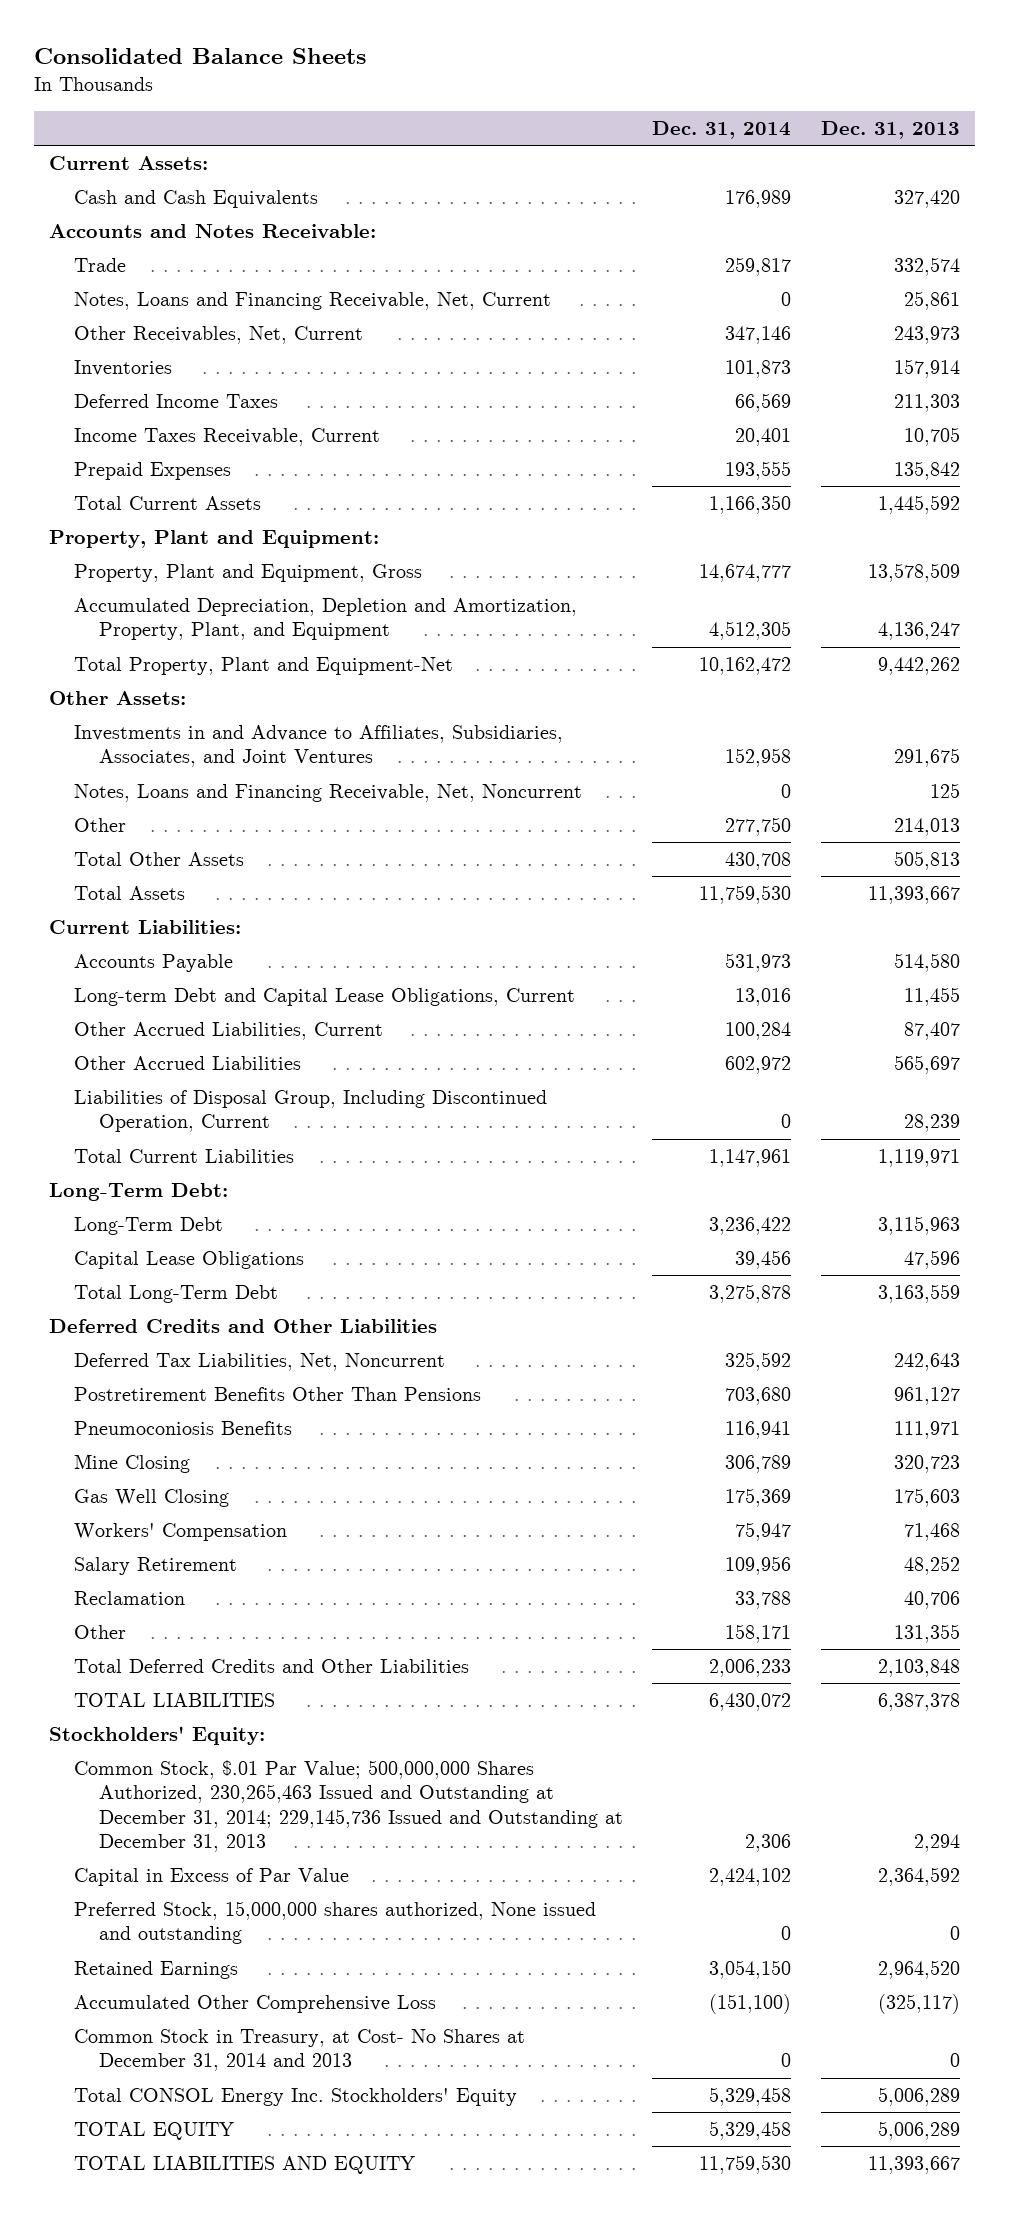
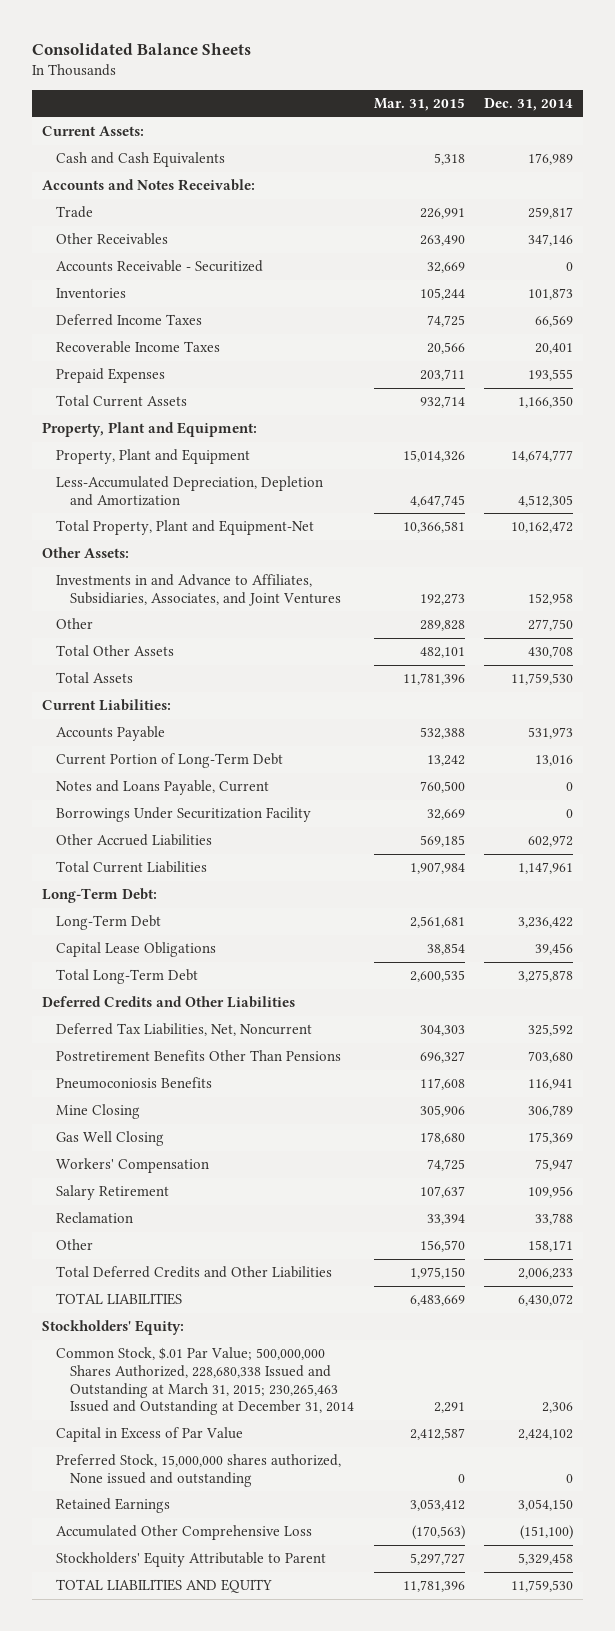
[821,120,961,139] Dec. 31, 2013 -> none
none -> [373,97,465,111] Mar. 31, 2015
[73,292,551,311] Notes, Loans and Financing Receivable, Net, Current -> none
[73,326,363,345] Other Receivables, Net, Current -> [55,233,168,246] Other Receivables
none -> [55,260,263,273] Accounts Receivable - Securitized
[73,428,380,447] Income Taxes Receivable, Current -> [55,341,220,354] Recoverable Income Taxes
[73,564,422,583] Property, Plant and Equipment, Gross -> [55,449,250,465] Property, Plant and Equipment
[73,598,577,641] Accumulated Depreciation, Depletion and Amortization, Property, Plant, and Equipment -> [55,476,323,506] Less-Accumulated Depreciation, Depletion and Amortization
[73,784,582,803] Notes, Loans and Financing Receivable, Net, Noncurrent -> none
[73,1022,383,1041] Other Accrued Liabilities, Current -> none
[73,988,575,1007] Long-term Debt and Capital Lease Obligations, Current -> [55,753,283,769] Current Portion of Long-Term Debt
none -> [55,780,269,796] Notes and Loans Payable, Current
none -> [55,807,311,823] Borrowings Under Securitization Facility
[73,1090,547,1133] Liabilities of Disposal Group, Including Discontinued Operation, Current -> none
[73,1760,623,1852] Common Stock, $.01 Par Value; 500,000,000 Shares Authorized, 230,265,463 Issued and Outstanding at December 31, 2014; 229,145,736 Issued and Outstanding at December 31, 2013 -> [55,1347,355,1416] Common Stock, $.01 Par Value; 500,000,000 Shares Authorized, 228,680,338 Issued and Outstanding at March 31, 2015; 230,265,463 Issued and Outstanding at December 31, 2014
[73,2029,525,2072] Common Stock in Treasury, at Cost- No Shares at December 31, 2014 and 2013 -> none
[73,2122,234,2141] TOTAL EQUITY -> none
[73,2088,517,2107] Total CONSOL Energy Inc. Stockholders' Equity -> [55,1552,326,1568] Stockholders' Equity Attributable to Parent

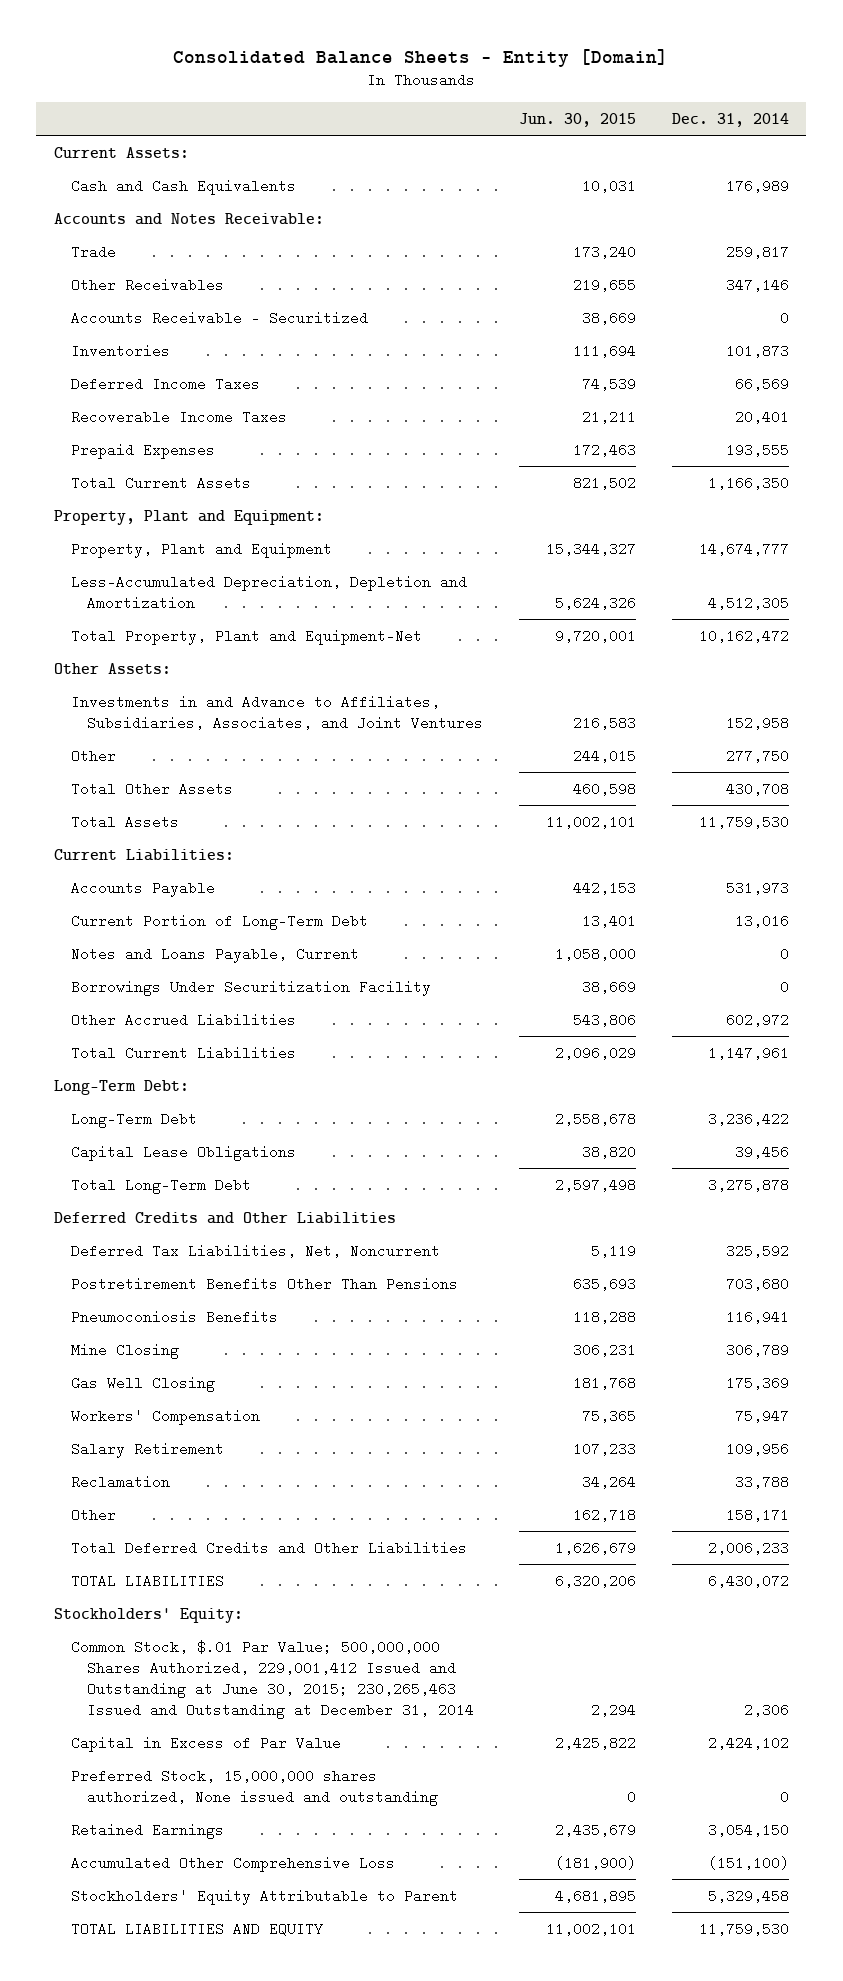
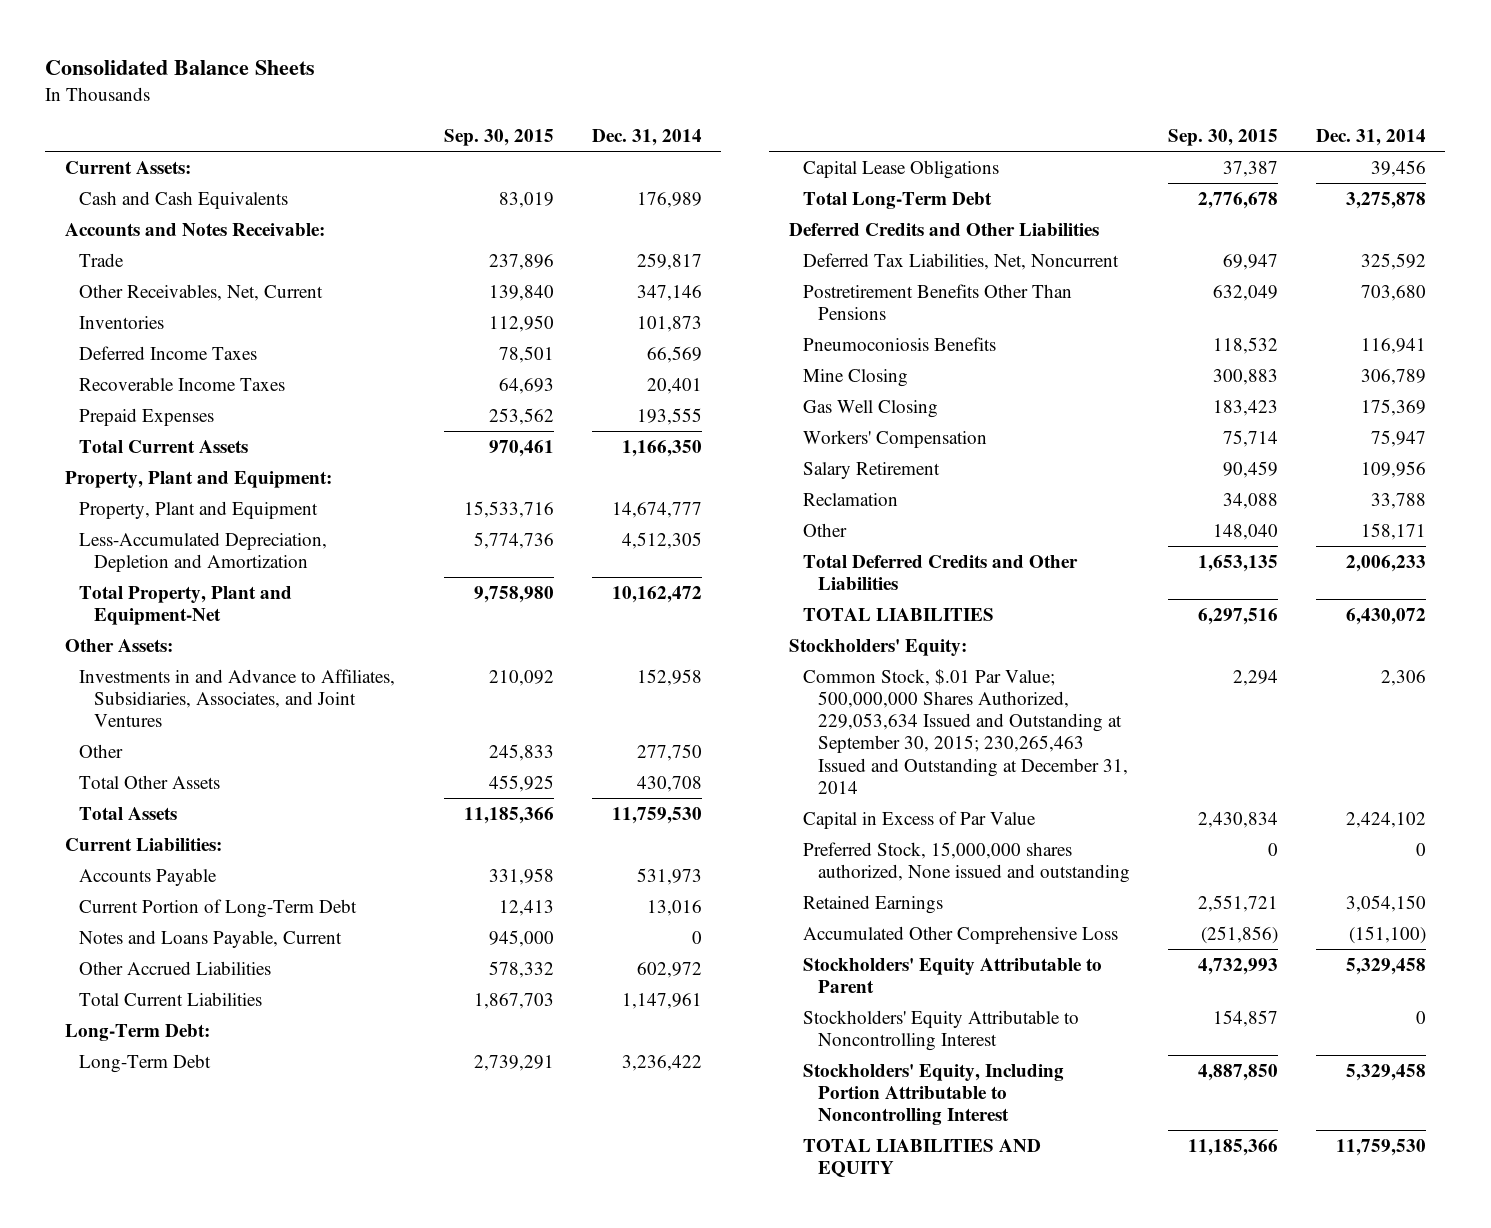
[173,48,669,67] Consolidated Balance Sheets - Entity [Domain] -> [45,60,316,76] Consolidated Balance Sheets
[519,112,637,127] Jun. 30, 2015 -> none
none -> [443,129,554,147] Sep. 30, 2015
[70,310,368,325] Accounts Receivable - Securitized -> none
[70,277,224,292] Other Receivables -> [79,283,324,301] Other Receivables, Net, Current
[70,979,431,996] Borrowings Under Securitization Facility -> none
[70,1639,475,1719] Common Stock, $.01 Par Value; 500,000,000 Shares Authorized, 229,001,412 Issued and Outstanding at June 30, 2015; 230,265,463 Issued and Outstanding at December 31, 2014 -> [803,668,1128,794] Common Stock, $.01 Par Value; 500,000,000 Shares Authorized, 229,053,634 Issued and Outstanding at September 30, 2015; 230,265,463 Issued and Outstanding at December 31, 2014
none -> [803,1009,1080,1051] Stockholders' Equity Attributable to Noncontrolling Interest
none -> [803,1063,1065,1126] Stockholders' Equity, Including Portion Attributable to Noncontrolling Interest

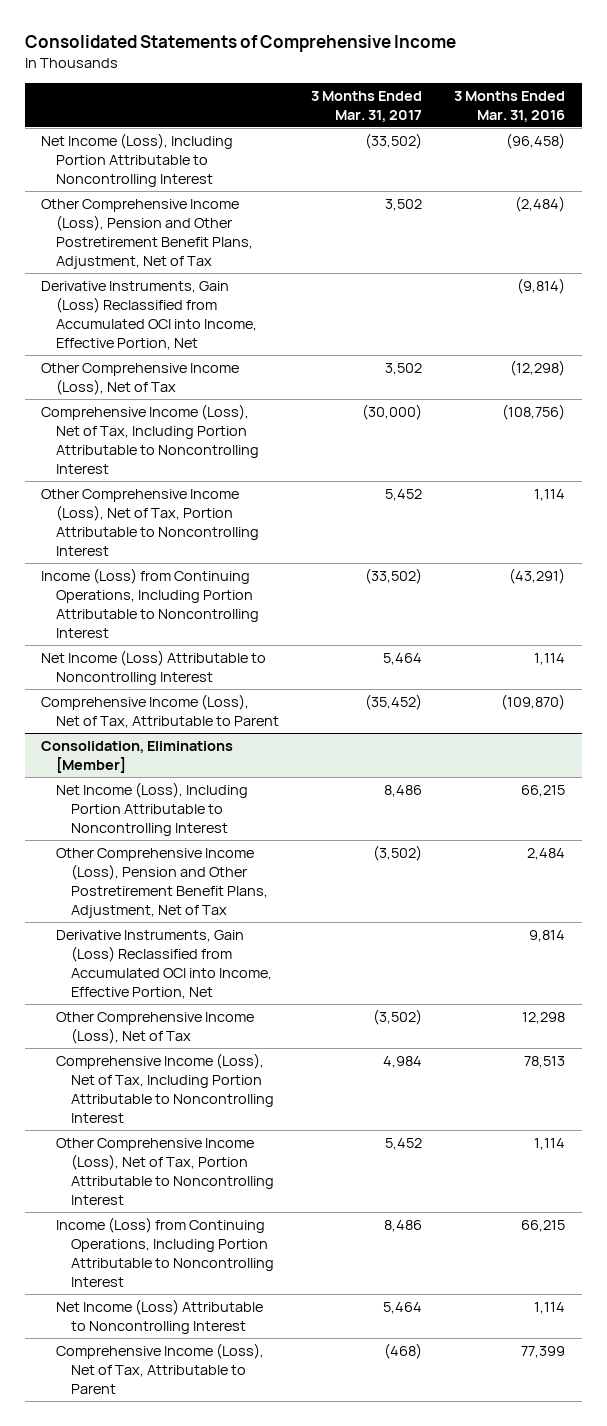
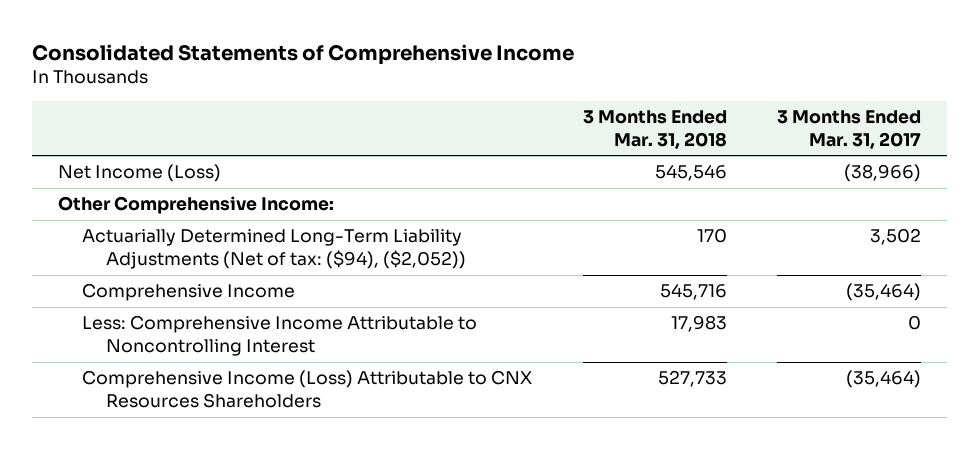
[454,90,566,122] 3 Months Ended Mar. 31, 2016 -> none
none -> [582,110,727,149] 3 Months Ended Mar. 31, 2018
[41,281,258,350] Derivative Instruments, Gain (Loss) Reclassified from Accumulated OCI into Income, Effective Portion, Net -> none
[41,363,240,395] Other Comprehensive Income (Loss), Net of Tax -> none
[41,404,260,474] Comprehensive Income (Loss), Net of Tax, Including Portion Attributable to Noncontrolling Interest -> none
[41,568,260,638] Income (Loss) from Continuing Operations, Including Portion Attributable to Noncontrolling Interest -> none
[41,650,267,685] Net Income (Loss) Attributable to Noncontrolling Interest -> none
[41,741,234,773] Consolidation, Eliminations [Member] -> none
[56,782,249,836] Net Income (Loss), Including Portion Attributable to Noncontrolling Interest -> none
[56,848,268,918] Other Comprehensive Income (Loss), Pension and Other Postretirement Benefit Plans, Adjustment, Net of Tax -> none
[56,930,272,999] Derivative Instruments, Gain (Loss) Reclassified from Accumulated OCI into Income, Effective Portion, Net -> none
[56,1012,255,1044] Other Comprehensive Income (Loss), Net of Tax -> none
[56,1053,274,1123] Comprehensive Income (Loss), Net of Tax, Including Portion Attributable to Noncontrolling Interest -> none
[56,1138,274,1205] Other Comprehensive Income (Loss), Net of Tax, Portion Attributable to Noncontrolling Interest -> none
[56,1217,274,1287] Income (Loss) from Continuing Operations, Including Portion Attributable to Noncontrolling Interest -> none
[56,1299,264,1334] Net Income (Loss) Attributable to Noncontrolling Interest -> none
[56,1343,265,1394] Comprehensive Income (Loss), Net of Tax, Attributable to Parent -> none
[41,133,234,187] Net Income (Loss), Including Portion Attributable to Noncontrolling Interest -> [57,164,221,183] Net Income (Loss)
[365,133,423,150] (33,502) -> [844,164,922,183] (38,966)
none -> [57,196,334,215] Other Comprehensive Income:
[41,199,254,269] Other Comprehensive Income (Loss), Pension and Other Postretirement Benefit Plans, Adjustment, Net of Tax -> [81,229,467,270] Actuarially Determined Long-Term Liability Adjustments (Net of tax: ($94), ($2,052))
none -> [81,283,295,302] Comprehensive Income
[41,489,260,556] Other Comprehensive Income (Loss), Net of Tax, Portion Attributable to Noncontrolling Interest -> [81,315,477,357] Less: Comprehensive Income Attributable to Noncontrolling Interest
[385,489,423,502] 5,452 -> [908,315,922,331] 0
[41,694,280,728] Comprehensive Income (Loss), Net of Tax, Attributable to Parent -> [81,370,532,409] Comprehensive Income (Loss) Attributable to CNX Resources Shareholders
[365,694,423,711] (35,452) -> [846,370,922,389] (35,464)

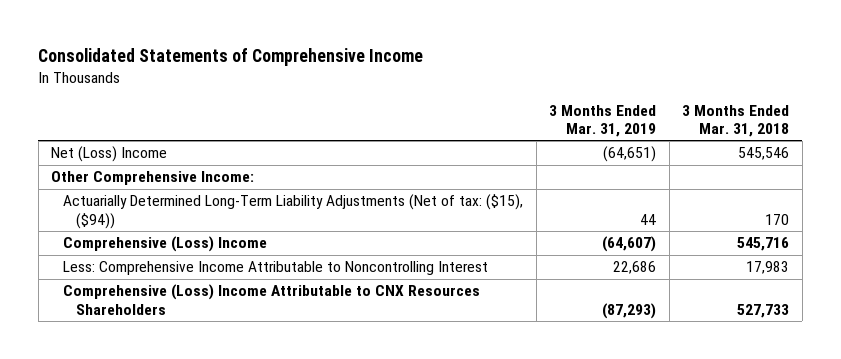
[777,110,922,149] 3 Months Ended Mar. 31, 2017 -> none
none -> [549,104,657,137] 3 Months Ended Mar. 31, 2019
[57,164,221,183] Net Income (Loss) -> [51,146,168,163] Net (Loss) Income
[81,229,467,270] Actuarially Determined Long-Term Liability Adjustments (Net of tax: ($94), ($2,052)) -> [63,194,524,229] Actuarially Determined Long-Term Liability Adjustments (Net of tax: ($15), ($94))
[81,283,295,302] Comprehensive Income -> [63,236,268,253] Comprehensive (Loss) Income
[81,370,532,409] Comprehensive Income (Loss) Attributable to CNX Resources Shareholders -> [63,284,481,315] Comprehensive (Loss) Income Attributable to CNX Resources Shareholders

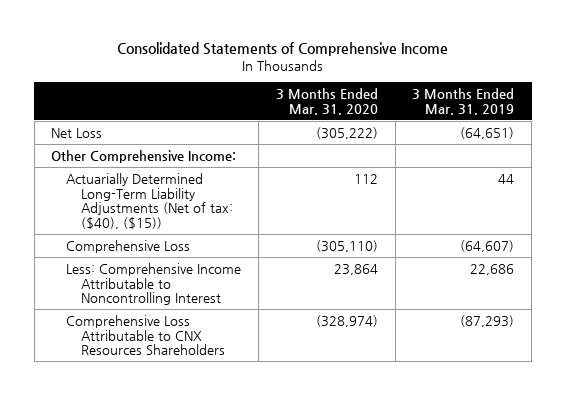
[682,104,790,137] 3 Months Ended Mar. 31, 2018 -> none
none -> [275,87,378,115] 3 Months Ended Mar. 31, 2020
[51,146,168,163] Net (Loss) Income -> [51,127,103,138] Net Loss
[63,194,524,229] Actuarially Determined Long-Term Liability Adjustments (Net of tax: ($15), ($94)) -> [66,172,233,229] Actuarially Determined Long-Term Liability Adjustments (Net of tax: ($40), ($15))
[63,236,268,253] Comprehensive (Loss) Income -> [66,239,191,253] Comprehensive Loss
[63,284,481,315] Comprehensive (Loss) Income Attributable to CNX Resources Shareholders -> [66,314,225,356] Comprehensive Loss Attributable to CNX Resources Shareholders

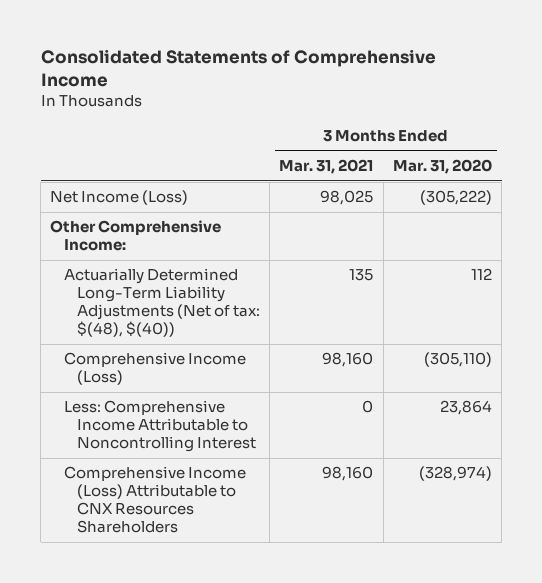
[412,87,515,115] 3 Months Ended Mar. 31, 2019 -> none
none -> [279,159,374,175] Mar. 31, 2021
[51,127,103,138] Net Loss -> [50,190,189,206] Net Income (Loss)
[66,172,233,229] Actuarially Determined Long-Term Liability Adjustments (Net of tax: ($40), ($15)) -> [63,268,260,338] Actuarially Determined Long-Term Liability Adjustments (Net of tax: $(48), $(40))
[66,239,191,253] Comprehensive Loss -> [63,352,246,386] Comprehensive Income (Loss)
[66,314,225,356] Comprehensive Loss Attributable to CNX Resources Shareholders -> [63,466,246,534] Comprehensive Income (Loss) Attributable to CNX Resources Shareholders

